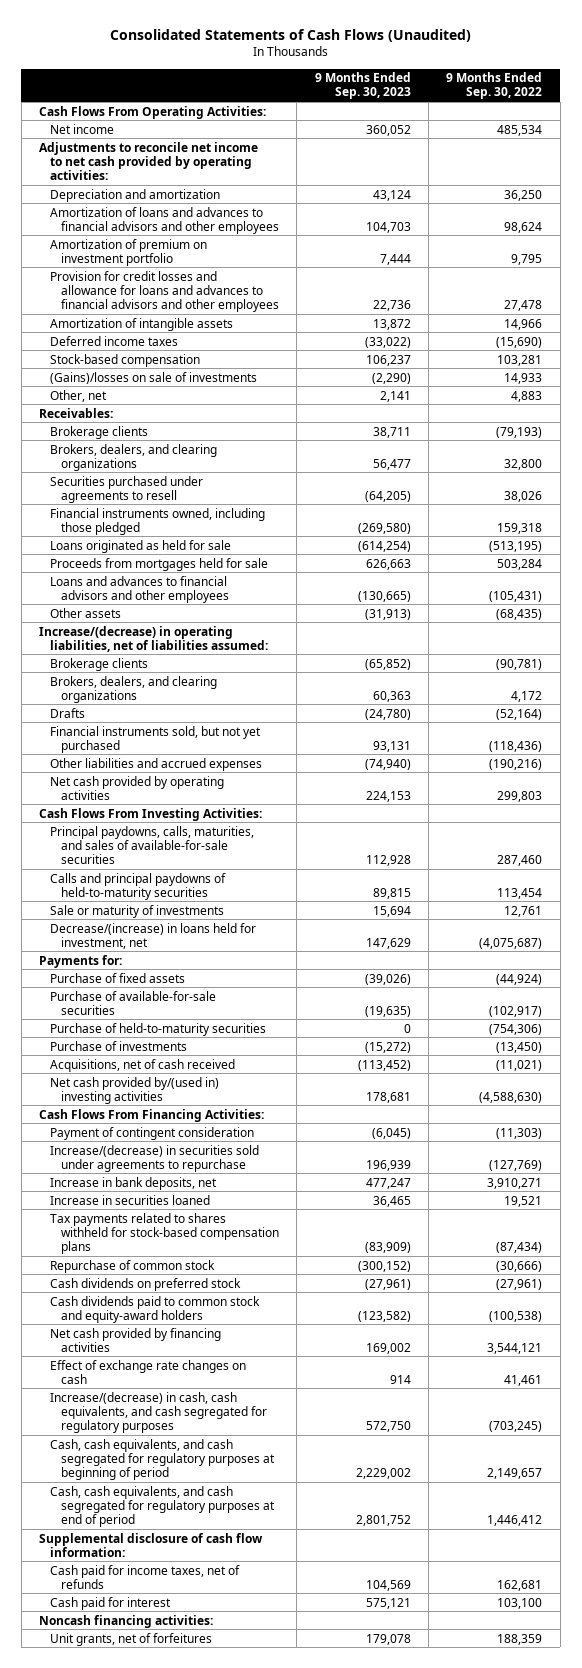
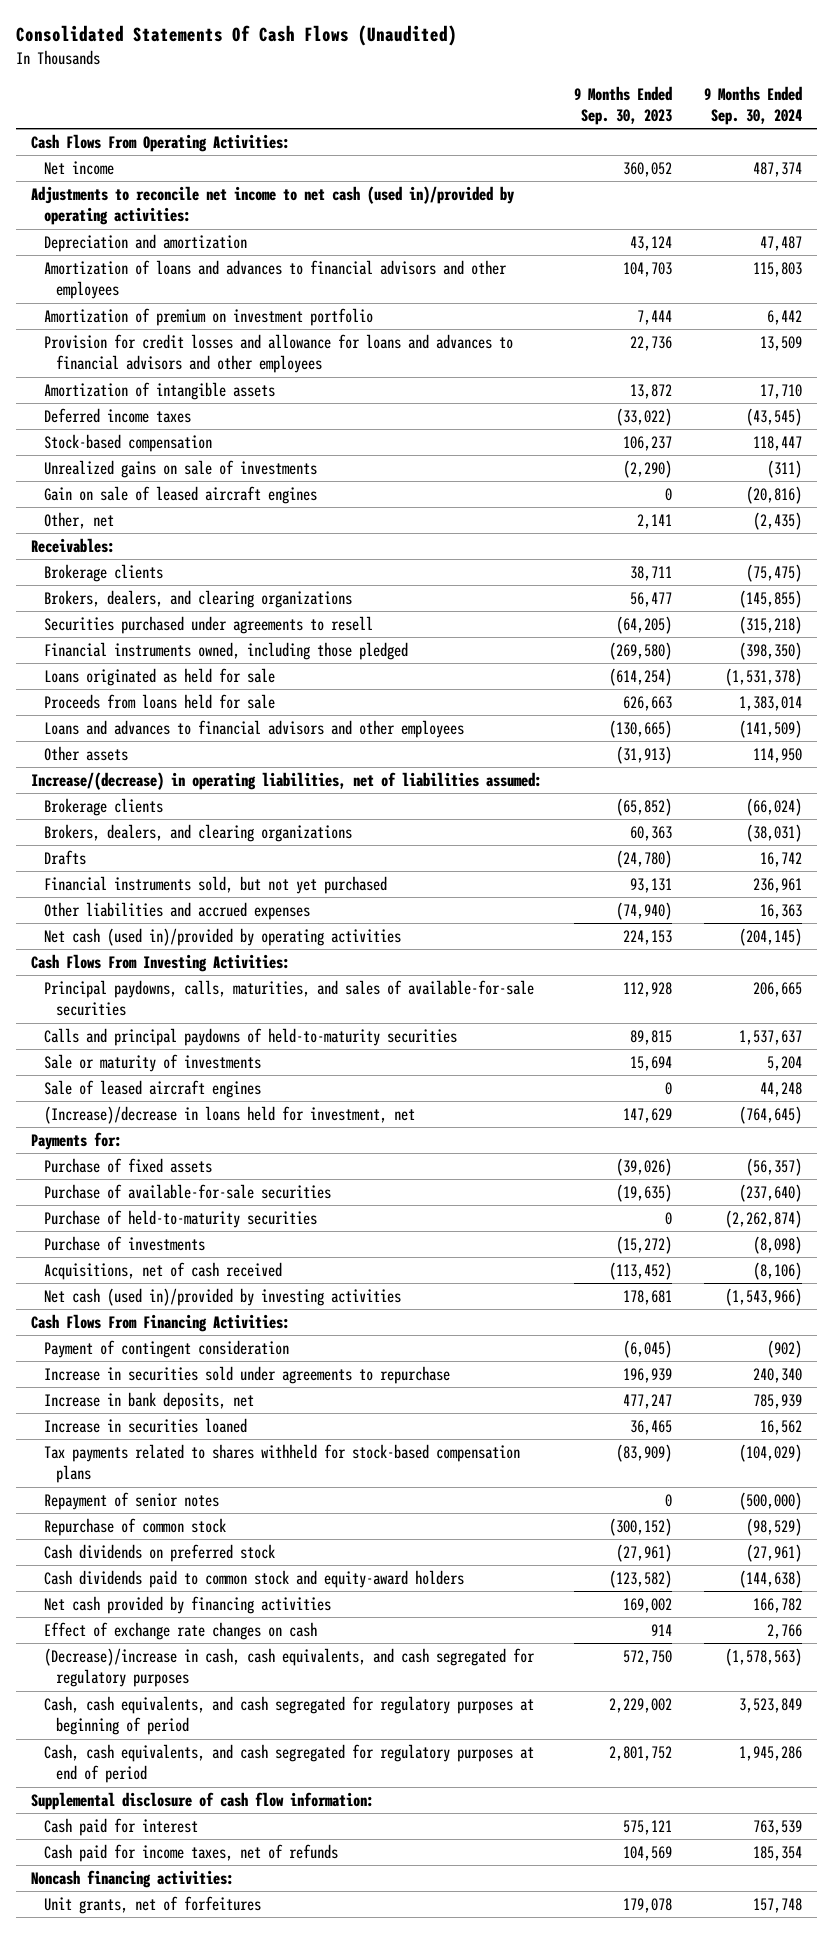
[109,29,471,43] Consolidated Statements of Cash Flows (Unaudited) -> [15,25,457,47] Consolidated Statements Of Cash Flows (Unaudited)
[446,72,543,100] 9 Months Ended Sep. 30, 2022 -> none
none -> [703,85,802,125] 9 Months Ended Sep. 30, 2024
[39,141,259,180] Adjustments to reconcile net income to net cash provided by operating activities: -> [31,186,515,226] Adjustments to reconcile net income to net cash (used in)/provided by operating activities:
[50,371,258,384] (Gains)/losses on sale of investments -> [43,460,317,479] Unrealized gains on sale of investments
none -> [43,486,317,505] Gain on sale of leased aircraft engines
[50,557,269,571] Proceeds from mortgages held for sale -> [43,694,275,710] Proceeds from loans held for sale
[50,775,225,800] Net cash provided by operating activities -> [43,928,401,947] Net cash (used in)/provided by operating activities
none -> [43,1080,261,1099] Sale of leased aircraft engines
[50,922,257,949] Decrease/(increase) in loans held for investment, net -> [43,1106,415,1125] (Increase)/decrease in loans held for investment, net
[50,1076,220,1104] Net cash provided by/(used in) investing activities -> [43,1288,401,1307] Net cash (used in)/provided by investing activities
[50,1144,260,1172] Increase/(decrease) in securities sold under agreements to repurchase -> [43,1366,450,1385] Increase in securities sold under agreements to repurchase
none -> [43,1492,219,1511] Repayment of senior notes
[50,1391,267,1433] Increase/(decrease) in cash, cash equivalents, and cash segregated for regulatory purposes -> [43,1648,535,1688] (Decrease)/increase in cash, cash equivalents, and cash segregated for regulatory purposes
[50,1564,241,1589] Cash paid for income taxes, net of refunds -> [43,1844,338,1863] Cash paid for income taxes, net of refunds

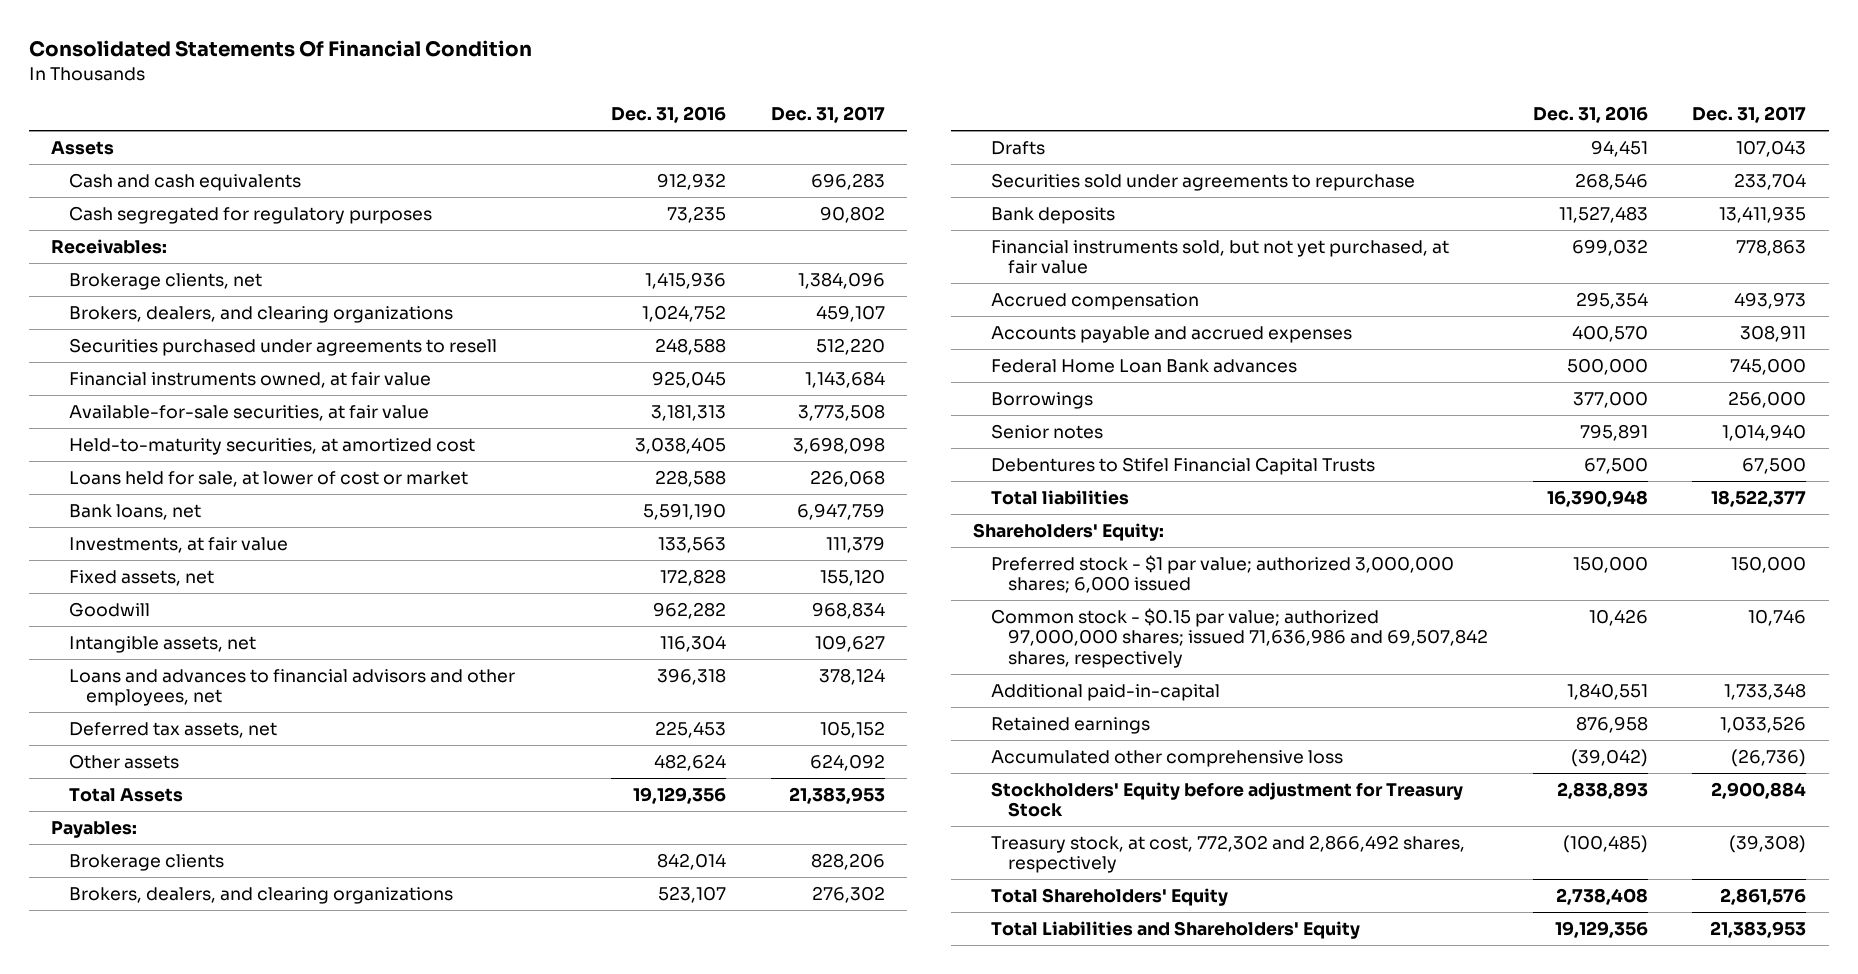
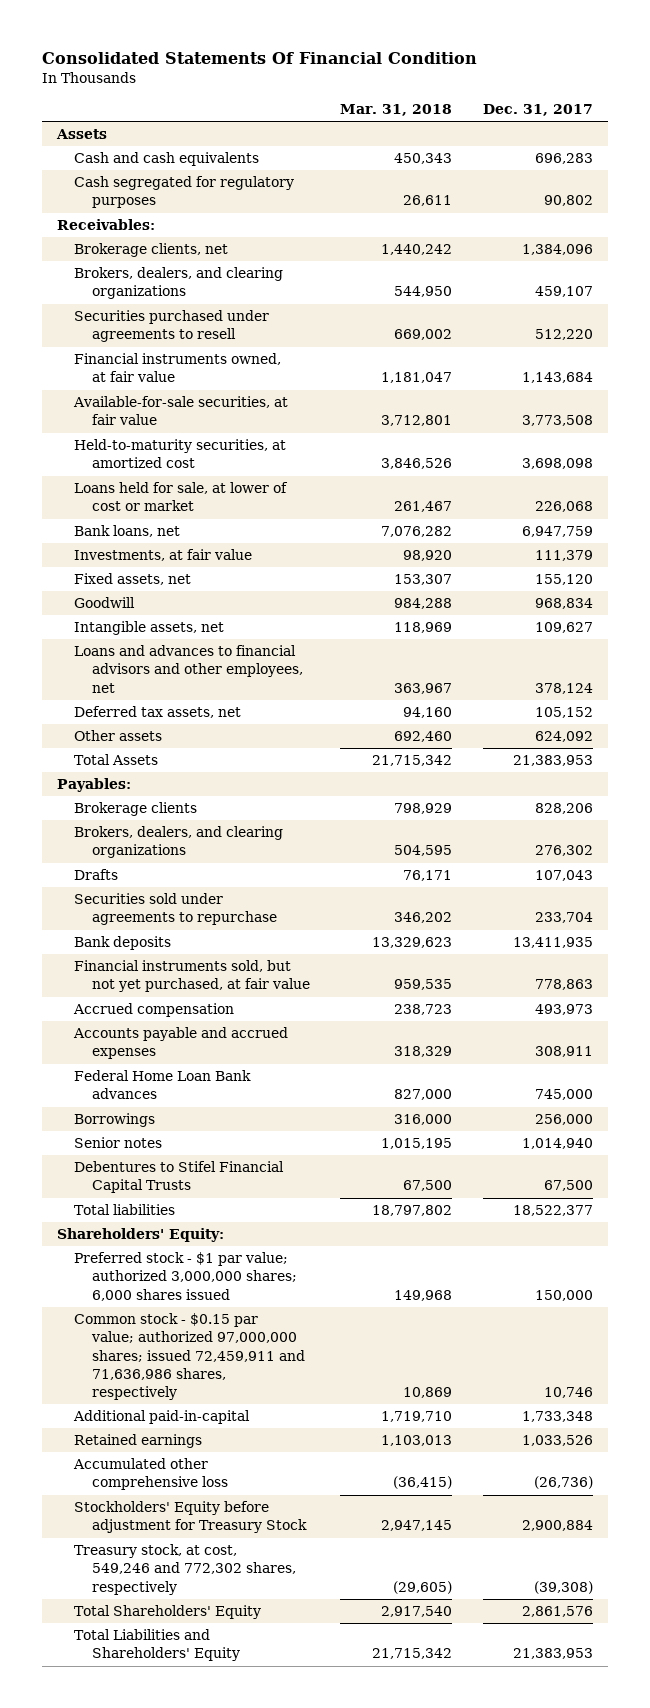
[610,106,726,124] Dec. 31, 2016 -> none
none -> [340,104,453,117] Mar. 31, 2018
[990,554,1454,594] Preferred stock - $1 par value; authorized 3,000,000 shares; 6,000 issued -> [74,1252,297,1301] Preferred stock - $1 par value; authorized 3,000,000 shares; 6,000 shares issued
[990,607,1488,668] Common stock - $0.15 par value; authorized 97,000,000 shares; issued 71,636,986 and 69,507,842 shares, respectively -> [74,1313,305,1400] Common stock - $0.15 par value; authorized 97,000,000 shares; issued 72,459,911 and 71,636,986 shares, respectively
[990,834,1465,874] Treasury stock, at cost, 772,302 and 2,866,492 shares, respectively -> [74,1544,296,1595] Treasury stock, at cost, 549,246 and 772,302 shares, respectively

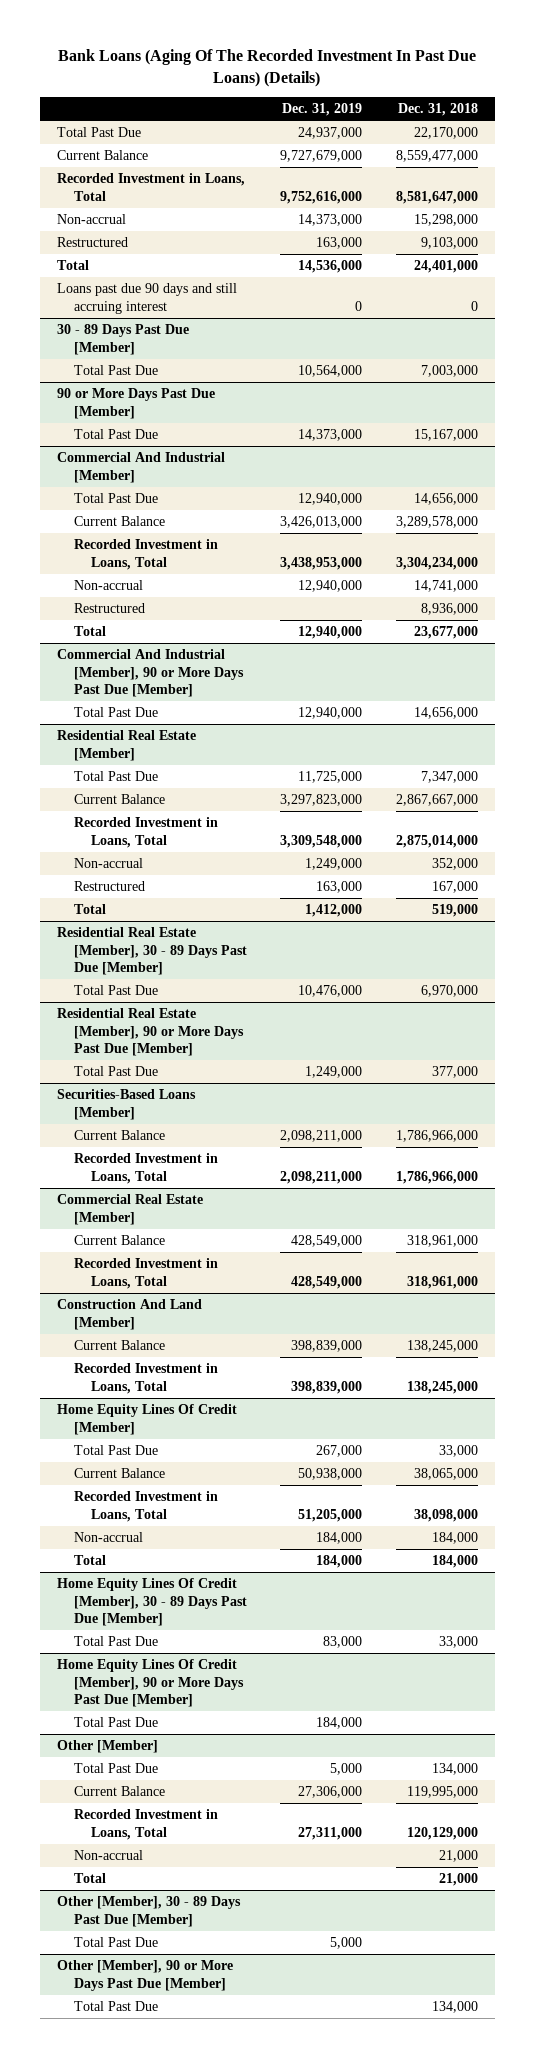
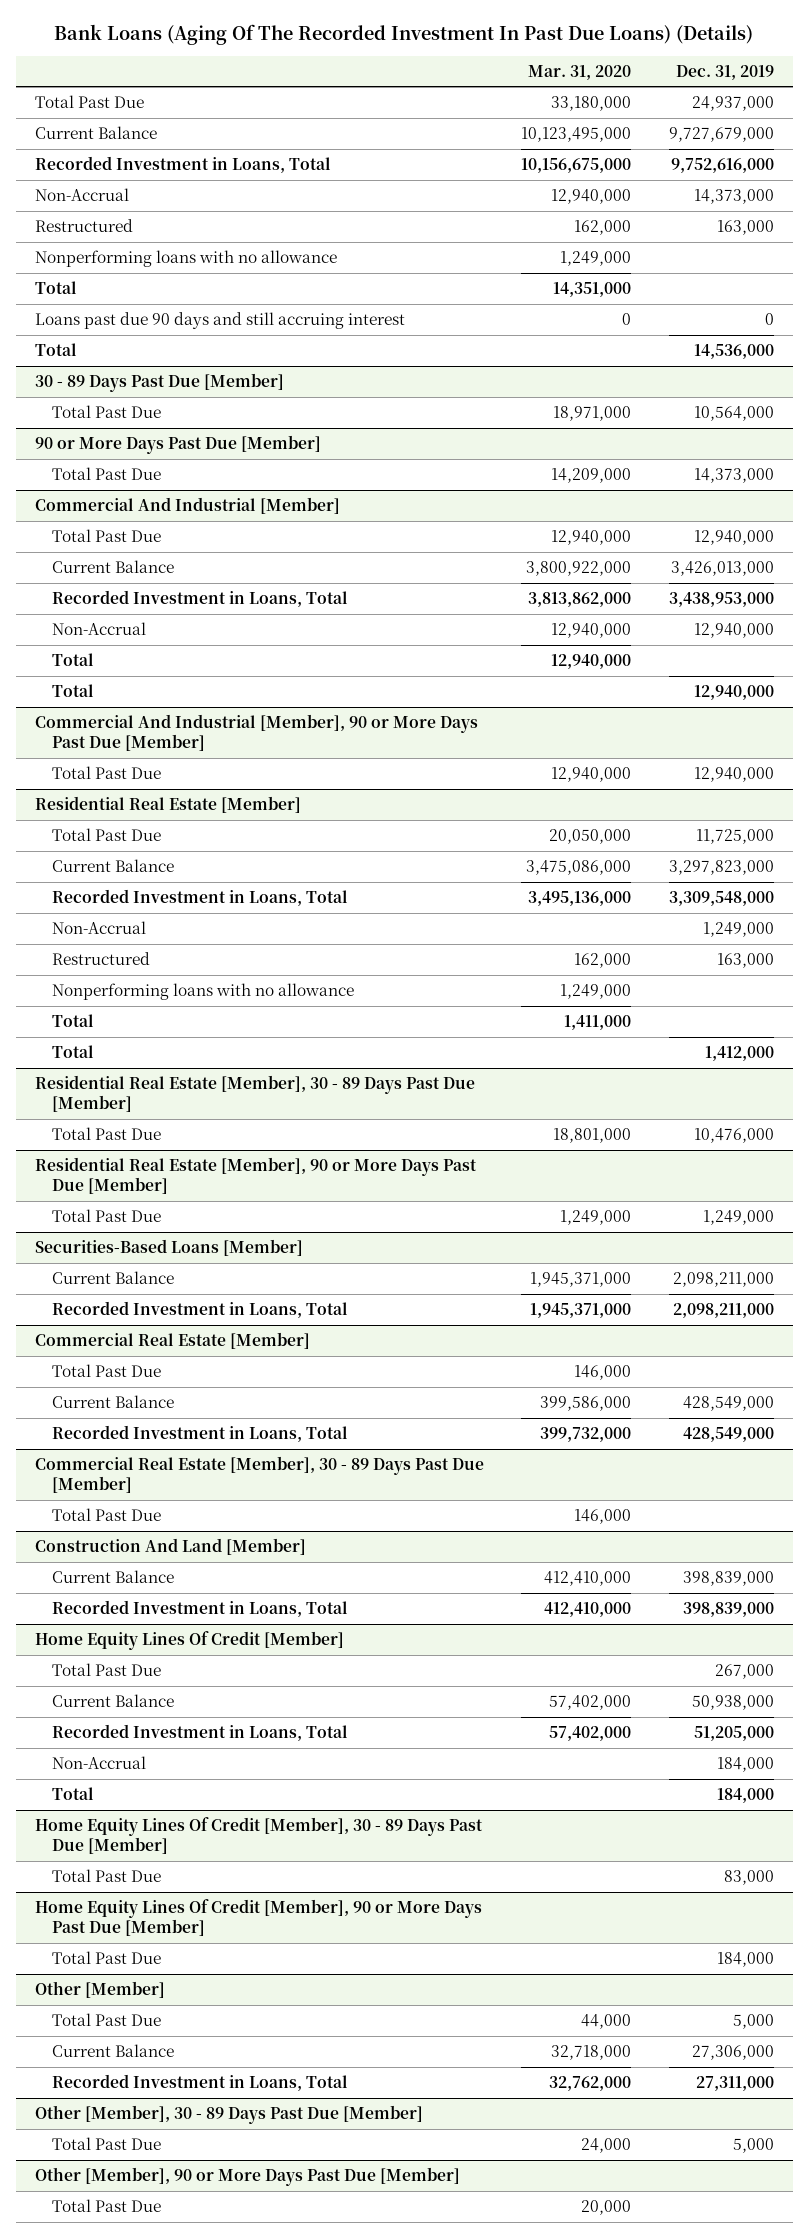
[398,103,479,117] Dec. 31, 2018 -> none
none -> [528,64,632,80] Mar. 31, 2020
[56,214,126,225] Non-accrual -> [34,187,129,201] Non-Accrual
none -> [34,249,337,267] Nonperforming loans with no allowance
none -> [34,280,77,294] Total
[56,260,89,271] Total -> [34,342,77,356] Total
[73,603,145,614] Restructured -> none
[73,580,143,591] Non-accrual -> [51,621,146,635] Non-Accrual
none -> [51,652,94,666] Total
[73,858,143,869] Non-accrual -> [51,920,146,934] Non-Accrual
none -> [51,982,354,1000] Nonperforming loans with no allowance
none -> [51,1013,94,1027] Total
none -> [51,1363,161,1377] Total Past Due
none -> [34,1455,484,1493] Commercial Real Estate [Member], 30 - 89 Days Past Due [Member]
none -> [51,1507,161,1521] Total Past Due
[73,1532,143,1543] Non-accrual -> [51,1755,146,1769] Non-Accrual
[73,1850,143,1861] Non-accrual -> none
[73,1873,106,1884] Total -> none

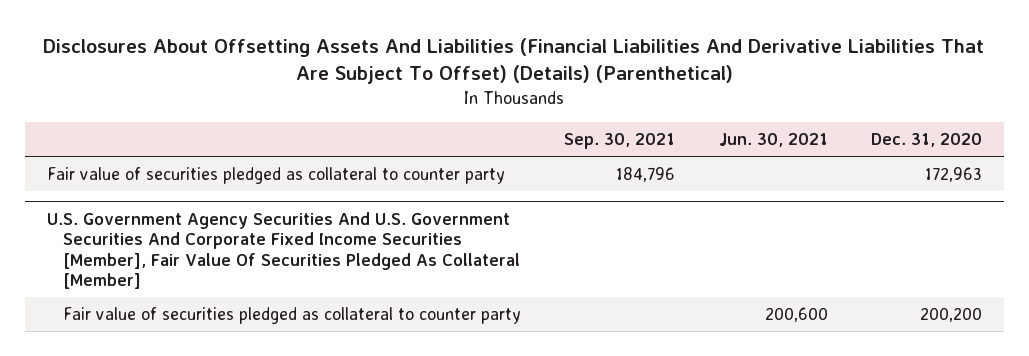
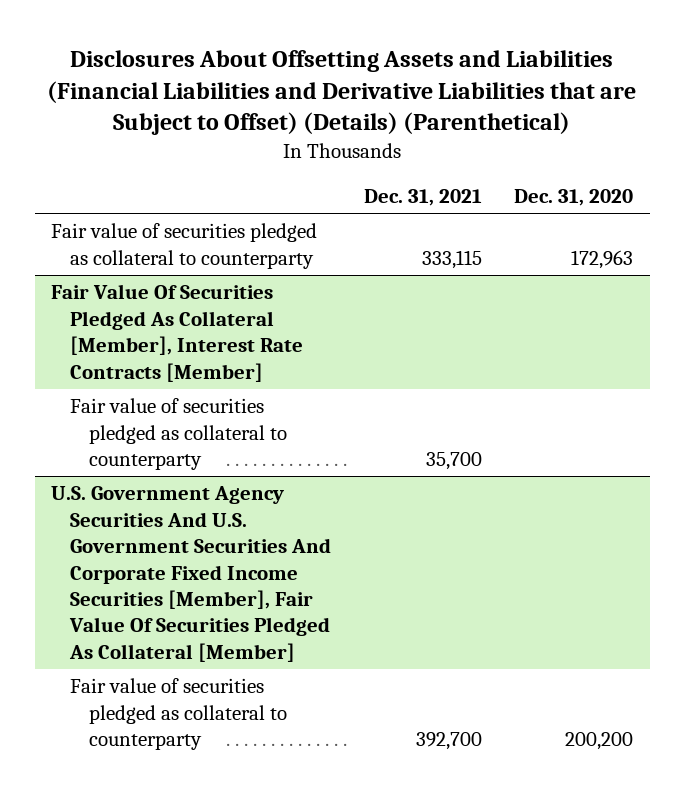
[43,37,985,85] Disclosures About Offsetting Assets And Liabilities (Financial Liabilities And Derivative Liabilities That Are Subject To Offset) (Details) (Parenthetical) -> [47,49,637,136] Disclosures About Offsetting Assets and Liabilities (Financial Liabilities and Derivative Liabilities that are Subject to Offset) (Details) (Parenthetical)
[564,132,676,149] Sep. 30, 2021 -> none
[718,132,828,147] Jun. 30, 2021 -> none
none -> [363,188,482,206] Dec. 31, 2021
[46,167,505,185] Fair value of securities pledged as collateral to counter party -> [51,223,318,269] Fair value of securities pledged as collateral to counterparty
none -> [51,284,303,382] Fair Value Of Securities Pledged As Collateral [Member], Interest Rate Contracts [Member]
none -> [69,398,287,471] Fair value of securities pledged as collateral to counterparty
[62,307,521,325] Fair value of securities pledged as collateral to counter party -> [69,678,287,751] Fair value of securities pledged as collateral to counterparty

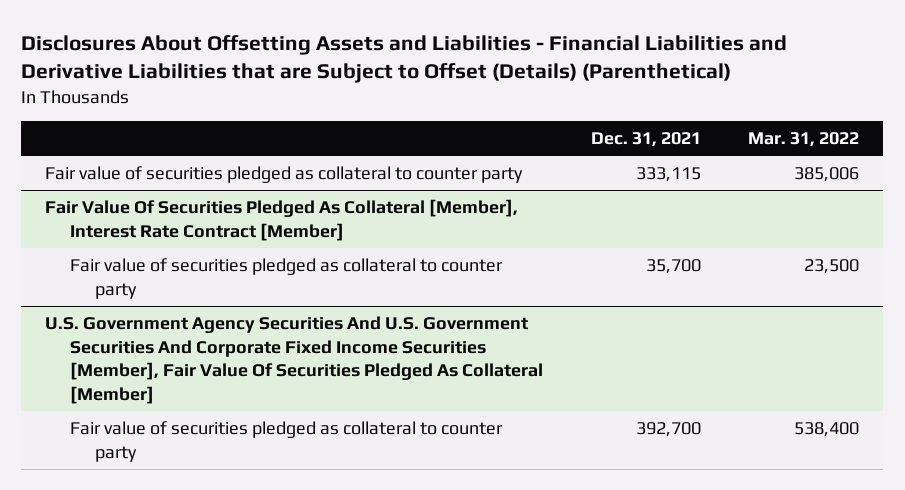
[47,49,637,136] Disclosures About Offsetting Assets and Liabilities (Financial Liabilities and Derivative Liabilities that are Subject to Offset) (Details) (Parenthetical) -> [21,34,788,83] Disclosures About Offsetting Assets and Liabilities - Financial Liabilities and Derivative Liabilities that are Subject to Offset (Details) (Parenthetical)
[514,188,634,206] Dec. 31, 2020 -> none
none -> [748,131,860,147] Mar. 31, 2022
[51,223,318,269] Fair value of securities pledged as collateral to counterparty -> [45,166,524,184] Fair value of securities pledged as collateral to counter party
[51,284,303,382] Fair Value Of Securities Pledged As Collateral [Member], Interest Rate Contracts [Member] -> [45,199,519,241] Fair Value Of Securities Pledged As Collateral [Member], Interest Rate Contract [Member]
[69,398,287,471] Fair value of securities pledged as collateral to counterparty -> [70,258,504,299] Fair value of securities pledged as collateral to counter party
[69,678,287,751] Fair value of securities pledged as collateral to counterparty -> [70,421,504,462] Fair value of securities pledged as collateral to counter party

